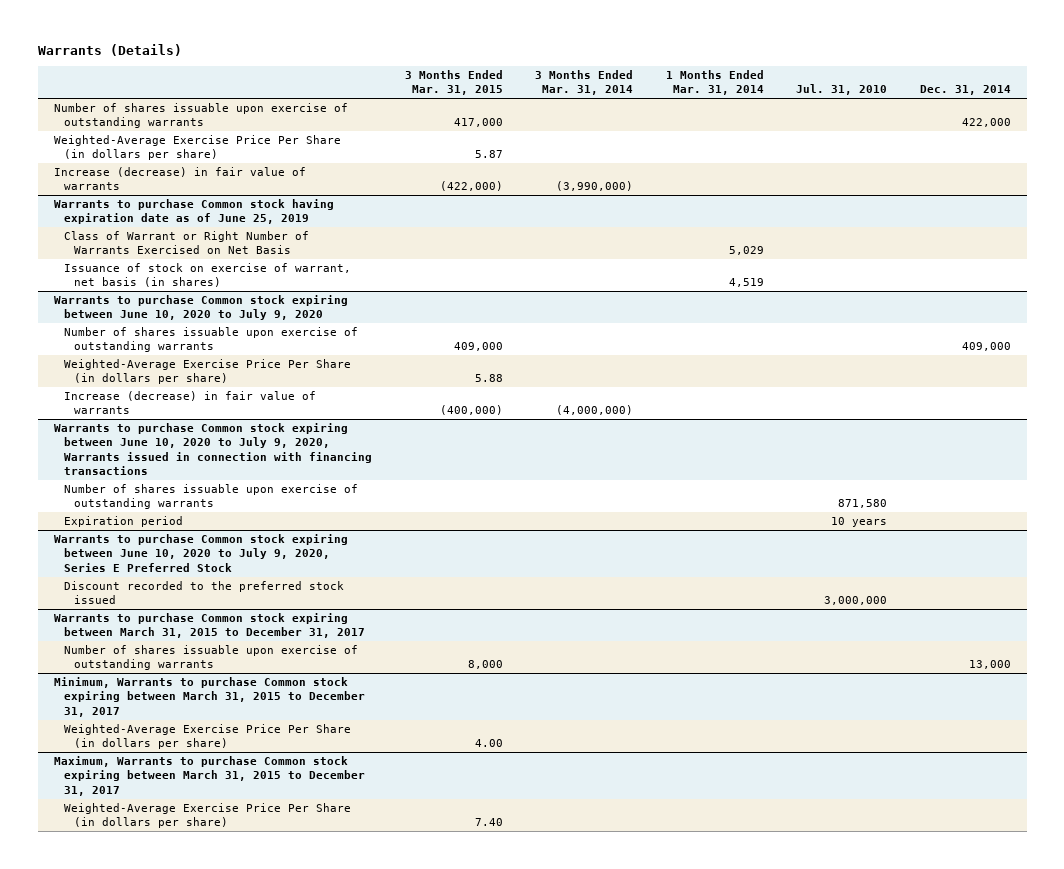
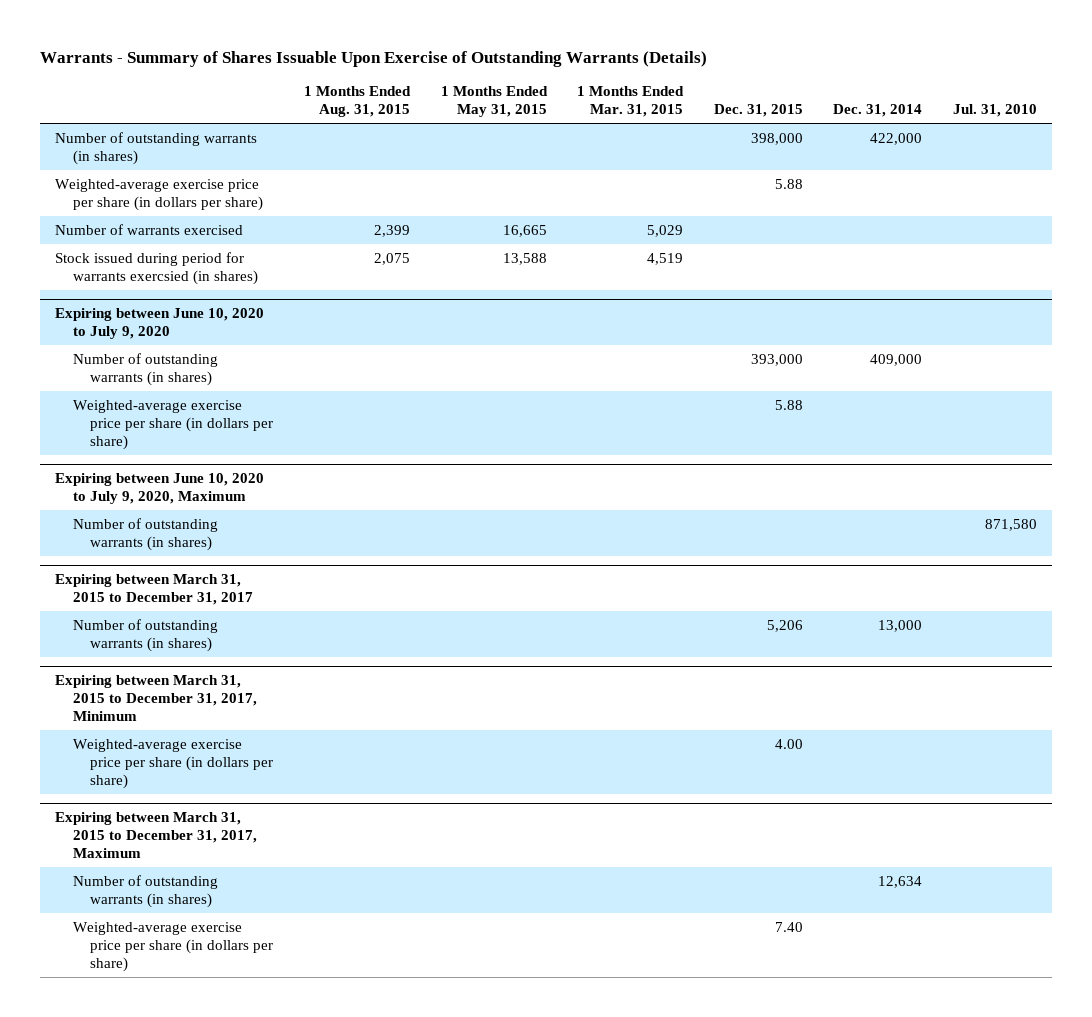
[37,43,182,56] Warrants (Details) -> [39,50,707,67] Warrants - Summary of Shares Issuable Upon Exercise of Outstanding Warrants (Details)
[404,69,503,96] 3 Months Ended Mar. 31, 2015 -> none
[535,69,634,96] 3 Months Ended Mar. 31, 2014 -> none
[665,69,764,96] 1 Months Ended Mar. 31, 2014 -> none
none -> [303,86,411,118] 1 Months Ended Aug. 31, 2015
none -> [440,86,548,118] 1 Months Ended May 31, 2015
none -> [577,86,685,118] 1 Months Ended Mar. 31, 2015
none -> [713,104,803,118] Dec. 31, 2015
[53,166,306,191] Increase (decrease) in fair value of warrants -> none
[53,198,334,225] Warrants to purchase Common stock having expiration date as of June 25, 2019 -> none
[64,230,310,255] Class of Warrant or Right Number of Warrants Exercised on Net Basis -> none
[64,262,352,288] Issuance of stock on exercise of warrant, net basis (in shares) -> none
[64,390,317,415] Increase (decrease) in fair value of warrants -> none
[53,422,373,476] Warrants to purchase Common stock expiring between June 10, 2020 to July 9, 2020, Warrants issued in connection with financing transactions -> none
[64,483,359,510] Number of shares issuable upon exercise of outstanding warrants -> none
[64,515,184,527] Expiration period -> none
[64,580,345,605] Discount recorded to the preferred stock issued -> none
[53,102,348,129] Number of shares issuable upon exercise of outstanding warrants -> [55,131,258,165] Number of outstanding warrants (in shares)
[53,134,341,161] Weighted-Average Exercise Price Per Share (in dollars per share) -> [55,178,263,211] Weighted-average exercise price per share (in dollars per share)
none -> [55,223,244,235] Number of warrants exercised
none -> [55,251,258,285] Stock issued during period for warrants exercsied (in shares)
[53,294,348,321] Warrants to purchase Common stock expiring between June 10, 2020 to July 9, 2020 -> [55,307,265,339] Expiring between June 10, 2020 to July 9, 2020
[64,326,359,353] Number of shares issuable upon exercise of outstanding warrants -> [72,352,218,386] Number of outstanding warrants (in shares)
[64,358,352,385] Weighted-Average Exercise Price Per Share (in dollars per share) -> [72,399,274,450] Weighted-average exercise price per share (in dollars per share)
[53,533,348,572] Warrants to purchase Common stock expiring between June 10, 2020 to July 9, 2020, Series E Preferred Stock -> [55,472,265,504] Expiring between June 10, 2020 to July 9, 2020, Maximum
none -> [72,517,218,551] Number of outstanding warrants (in shares)
[53,612,366,639] Warrants to purchase Common stock expiring between March 31, 2015 to December 31, 2017 -> [55,573,253,605] Expiring between March 31, 2015 to December 31, 2017
[64,644,359,671] Number of shares issuable upon exercise of outstanding warrants -> [72,618,218,652] Number of outstanding warrants (in shares)
[53,676,366,717] Minimum, Warrants to purchase Common stock expiring between March 31, 2015 to December 31, 2017 -> [55,674,257,722] Expiring between March 31, 2015 to December 31, 2017, Minimum
[64,723,352,750] Weighted-Average Exercise Price Per Share (in dollars per share) -> [72,738,274,789] Weighted-average exercise price per share (in dollars per share)
[53,755,366,796] Maximum, Warrants to purchase Common stock expiring between March 31, 2015 to December 31, 2017 -> [55,811,257,859] Expiring between March 31, 2015 to December 31, 2017, Maximum
none -> [72,874,218,908] Number of outstanding warrants (in shares)
[64,802,352,829] Weighted-Average Exercise Price Per Share (in dollars per share) -> [72,921,274,972] Weighted-average exercise price per share (in dollars per share)

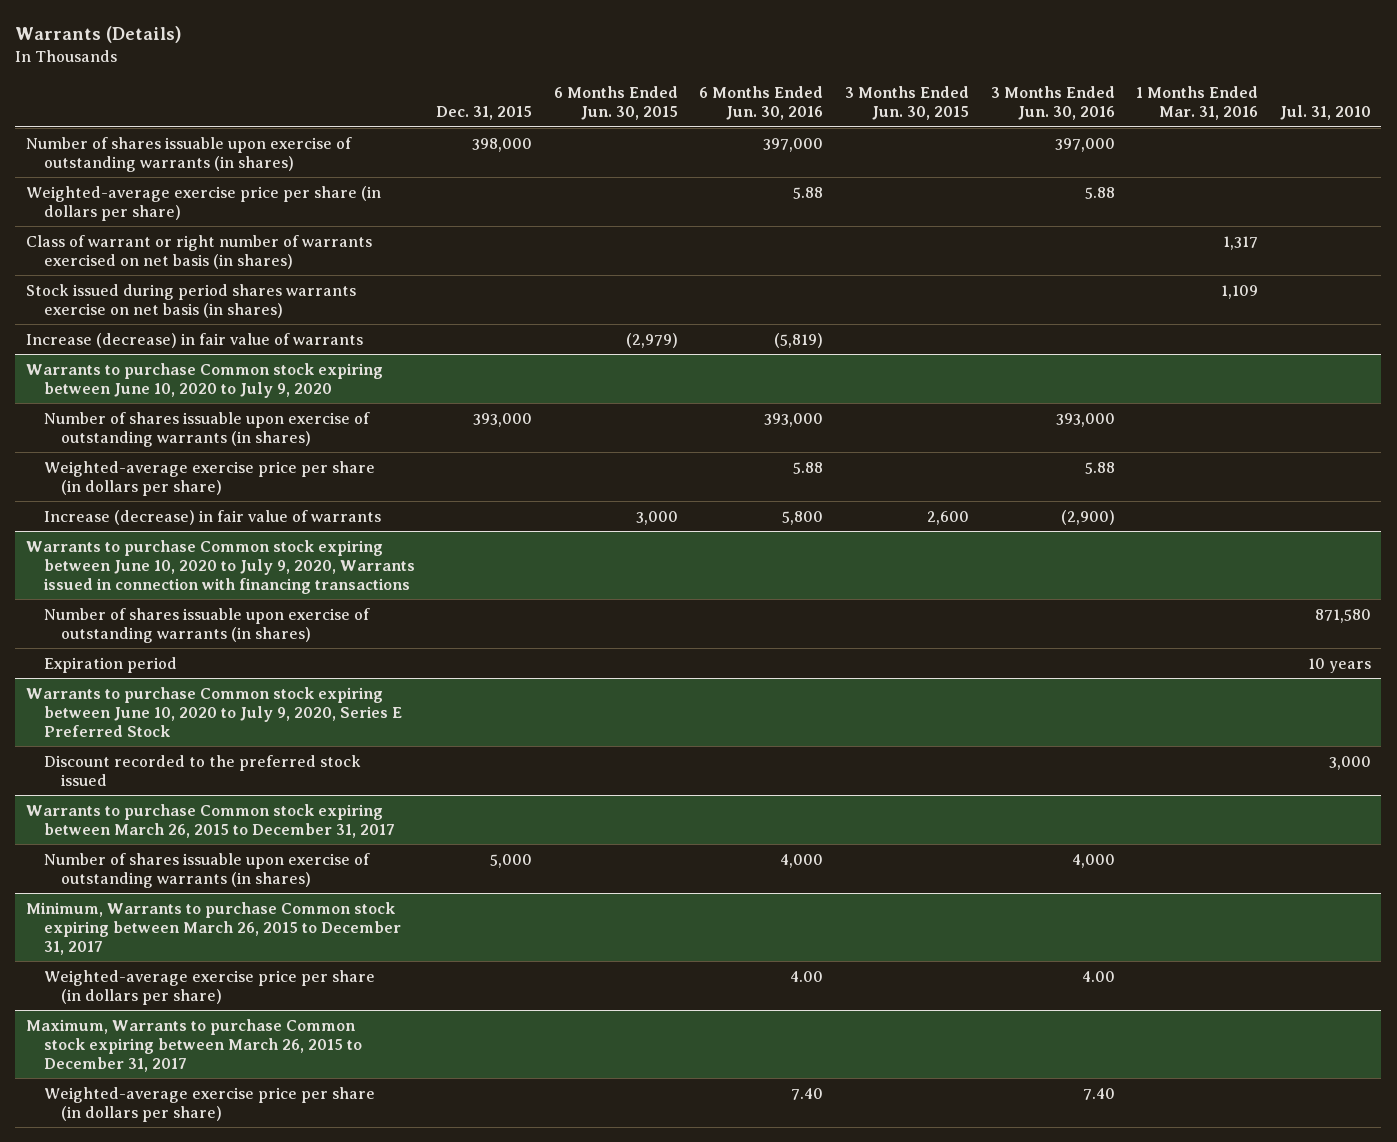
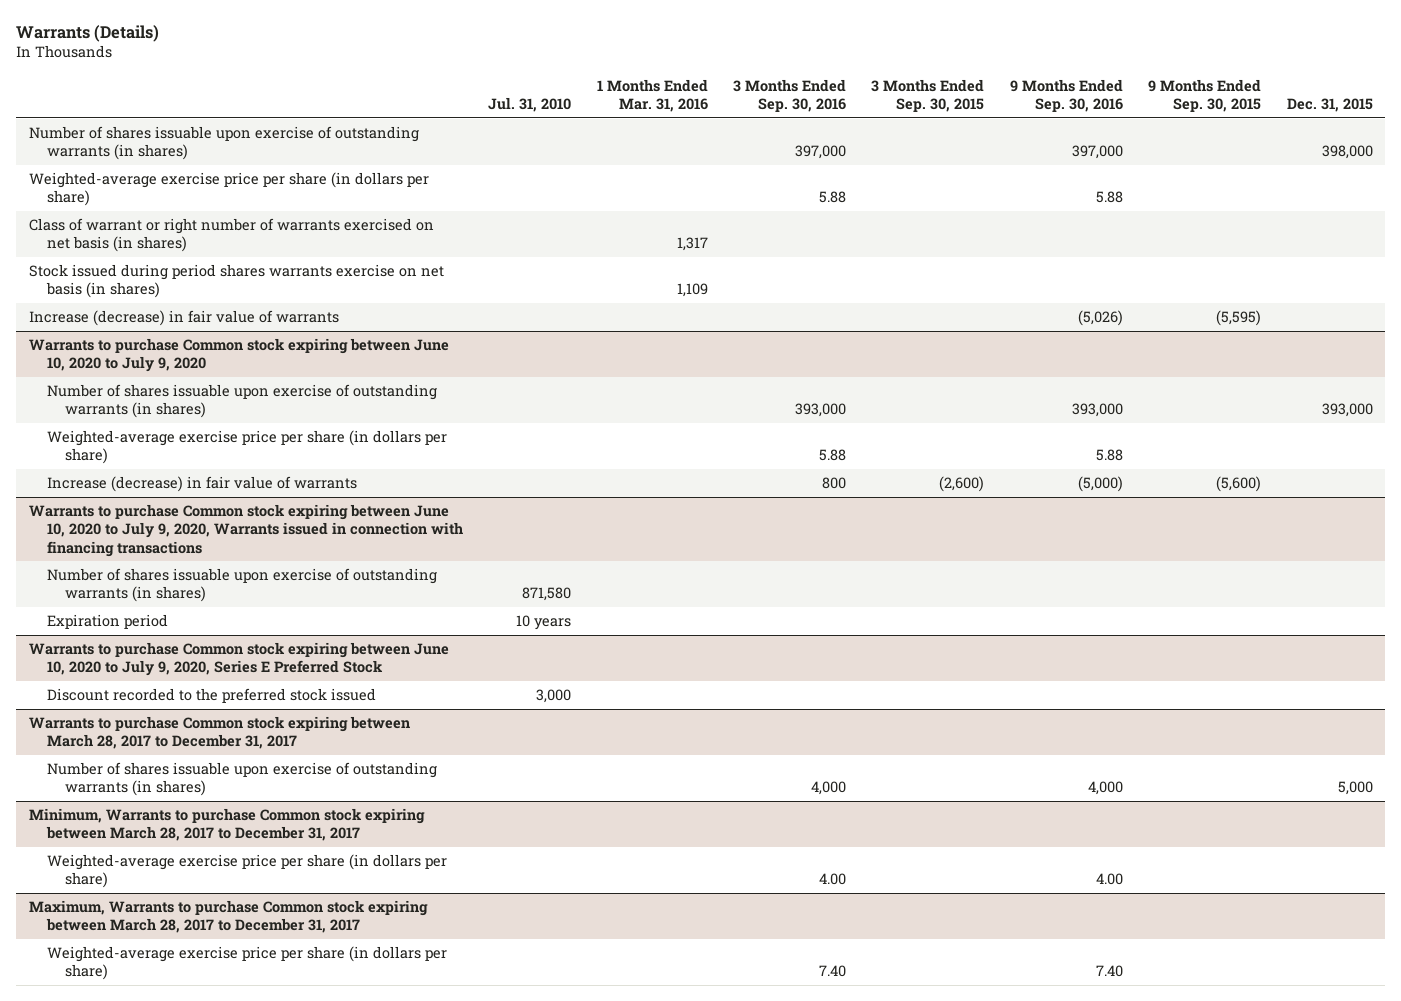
[553,86,678,121] 6 Months Ended Jun. 30, 2015 -> none
[699,86,824,121] 6 Months Ended Jun. 30, 2016 -> none
[844,86,969,121] 3 Months Ended Jun. 30, 2015 -> none
[990,86,1115,121] 3 Months Ended Jun. 30, 2016 -> none
none -> [732,78,846,113] 3 Months Ended Sep. 30, 2016
none -> [871,78,985,113] 3 Months Ended Sep. 30, 2015
none -> [1009,78,1123,113] 9 Months Ended Sep. 30, 2016
none -> [1148,78,1262,113] 9 Months Ended Sep. 30, 2015
[25,803,395,838] Warrants to purchase Common stock expiring between March 26, 2015 to December 31, 2017 -> [28,716,410,750] Warrants to purchase Common stock expiring between March 28, 2017 to December 31, 2017
[25,901,401,955] Minimum, Warrants to purchase Common stock expiring between March 26, 2015 to December 31, 2017 -> [28,808,425,842] Minimum, Warrants to purchase Common stock expiring between March 28, 2017 to December 31, 2017
[25,1018,362,1072] Maximum, Warrants to purchase Common stock expiring between March 26, 2015 to December 31, 2017 -> [28,900,428,934] Maximum, Warrants to purchase Common stock expiring between March 28, 2017 to December 31, 2017

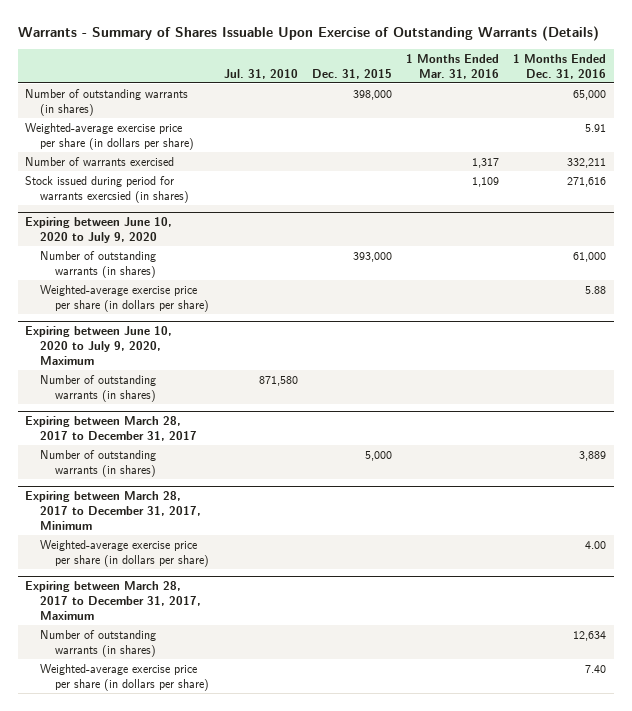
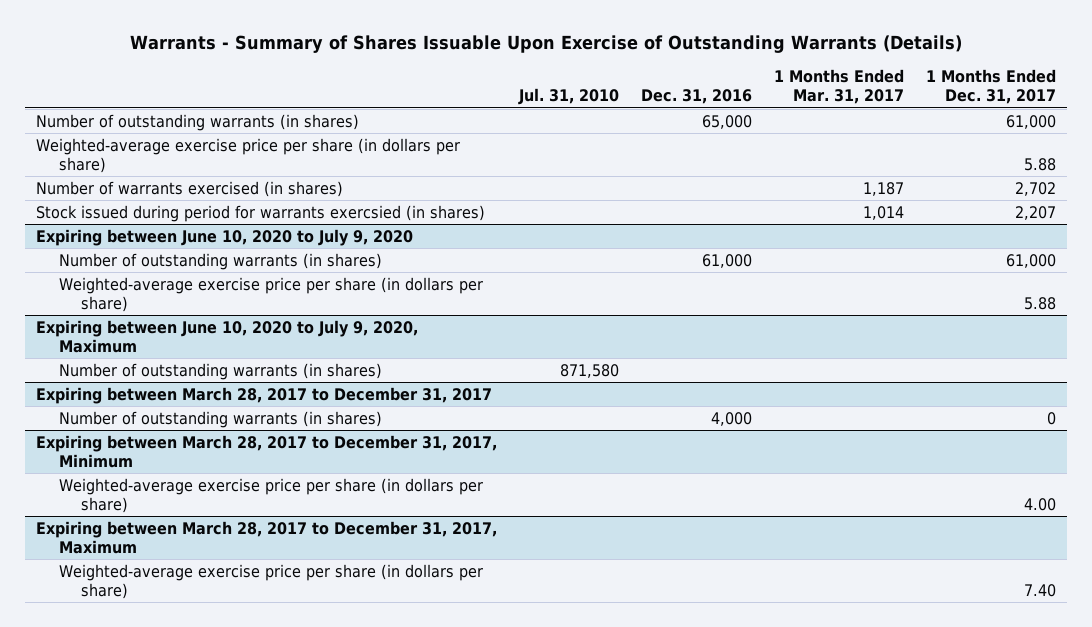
[311,68,392,79] Dec. 31, 2015 -> none
[406,53,500,79] 1 Months Ended Mar. 31, 2016 -> none
[513,53,607,79] 1 Months Ended Dec. 31, 2016 -> none
none -> [640,89,752,105] Dec. 31, 2016
none -> [773,69,904,105] 1 Months Ended Mar. 31, 2017
none -> [925,69,1056,105] 1 Months Ended Dec. 31, 2017
[25,156,175,166] Number of warrants exercised -> [36,180,344,197] Number of warrants exercised (in shares)
[40,629,157,657] Number of outstanding warrants (in shares) -> none

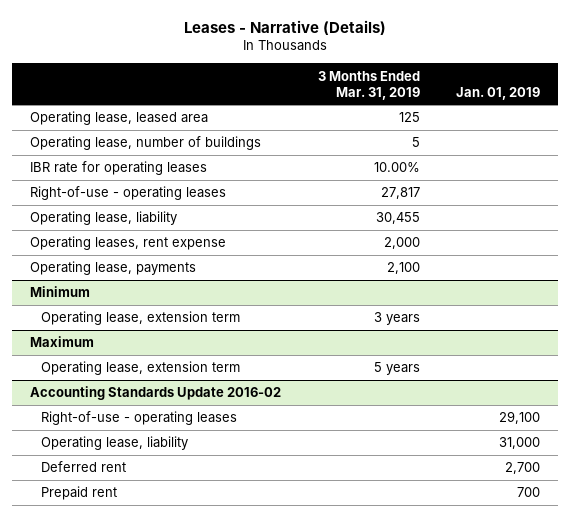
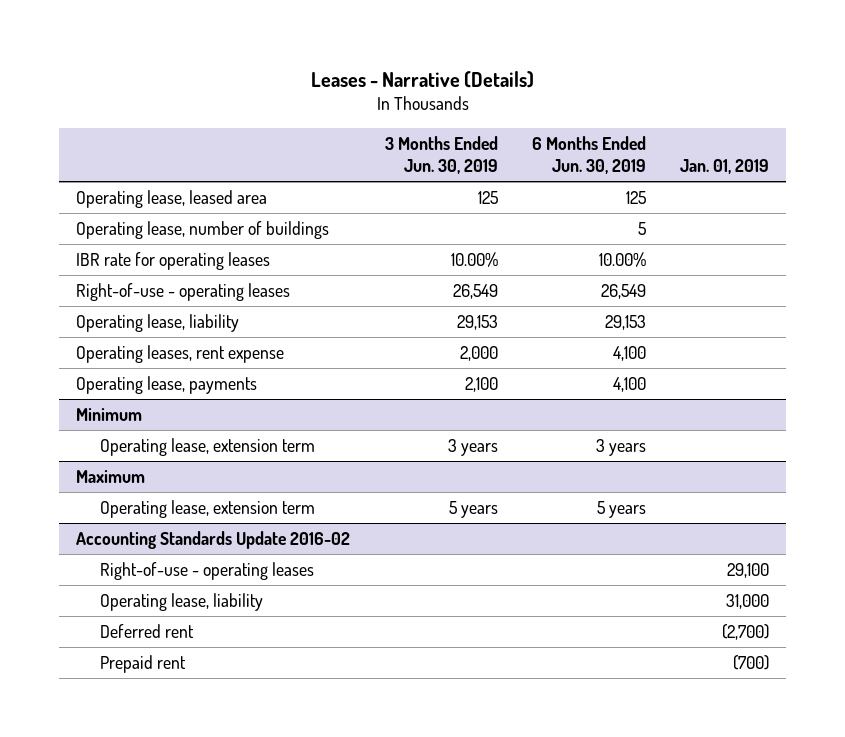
[317,70,420,100] 3 Months Ended Mar. 31, 2019 -> none
none -> [384,135,498,175] 3 Months Ended Jun. 30, 2019
none -> [531,135,646,175] 6 Months Ended Jun. 30, 2019
[505,462,541,475] 2,700 -> [721,624,769,641] (2,700)
[517,487,541,498] 700 -> [732,655,769,671] (700)

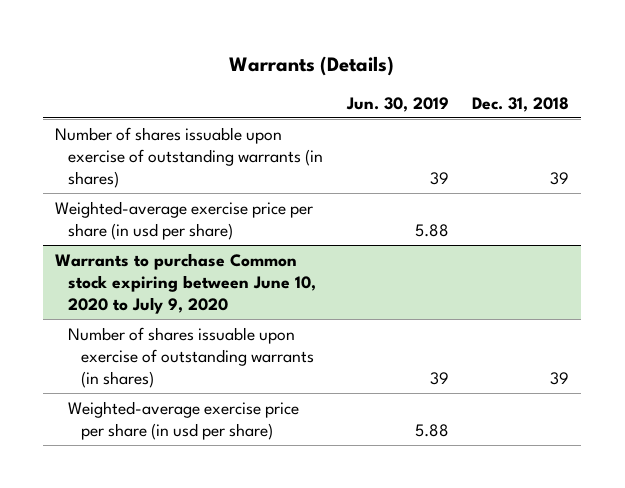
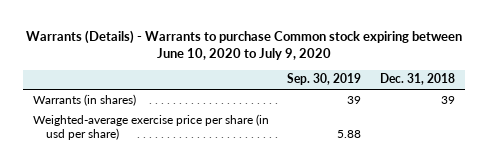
[229,55,395,76] Warrants (Details) -> [25,29,462,61] Warrants (Details) - Warrants to purchase Common stock expiring between June 10, 2020 to July 9, 2020
[345,96,449,112] Jun. 30, 2019 -> none
none -> [287,73,362,86] Sep. 30, 2019
[55,126,323,189] Number of shares issuable upon exercise of outstanding warrants (in shares) -> [32,93,136,106] Warrants (in shares)
[55,252,316,315] Warrants to purchase Common stock expiring between June 10, 2020 to July 9, 2020 -> none
[67,326,314,389] Number of shares issuable upon exercise of outstanding warrants (in shares) -> none
[67,400,299,440] Weighted-average exercise price per share (in usd per share) -> none

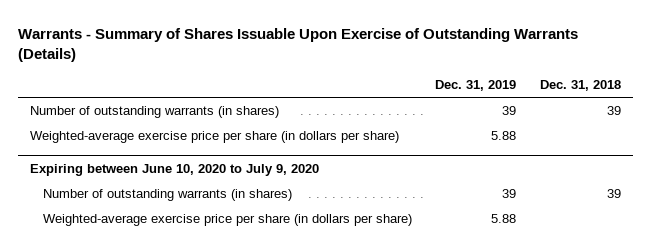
[25,29,462,61] Warrants (Details) - Warrants to purchase Common stock expiring between June 10, 2020 to July 9, 2020 -> [18,27,579,62] Warrants - Summary of Shares Issuable Upon Exercise of Outstanding Warrants (Details)
[287,73,362,86] Sep. 30, 2019 -> none
none -> [435,80,517,92] Dec. 31, 2019
[32,93,136,106] Warrants (in shares) -> [30,106,280,119] Number of outstanding warrants (in shares)
[32,113,269,140] Weighted-average exercise price per share (in usd per share) -> [30,131,400,144] Weighted-average exercise price per share (in dollars per share)
none -> [30,163,320,176] Expiring between June 10, 2020 to July 9, 2020
none -> [42,189,292,202] Number of outstanding warrants (in shares)
none -> [42,214,412,227] Weighted-average exercise price per share (in dollars per share)

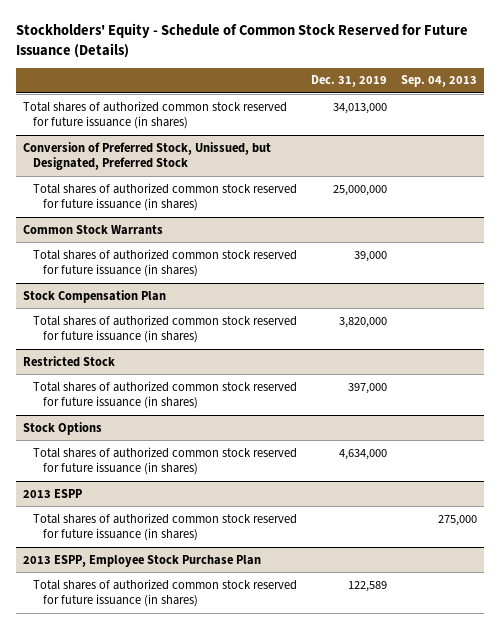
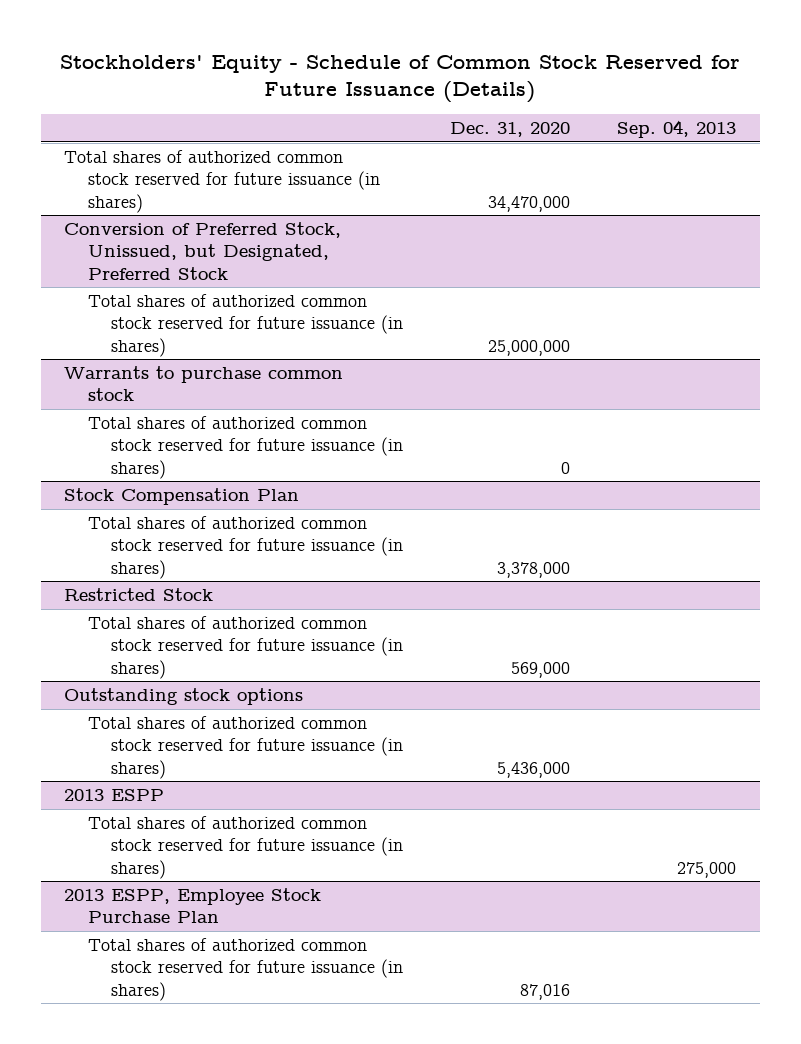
[310,75,387,88] Dec. 31, 2019 -> none
none -> [450,122,571,138] Dec. 31, 2020
[22,224,163,235] Common Stock Warrants -> [64,365,344,402] Warrants to purchase common stock
[22,421,102,435] Stock Options -> [64,687,304,705] Outstanding stock options

